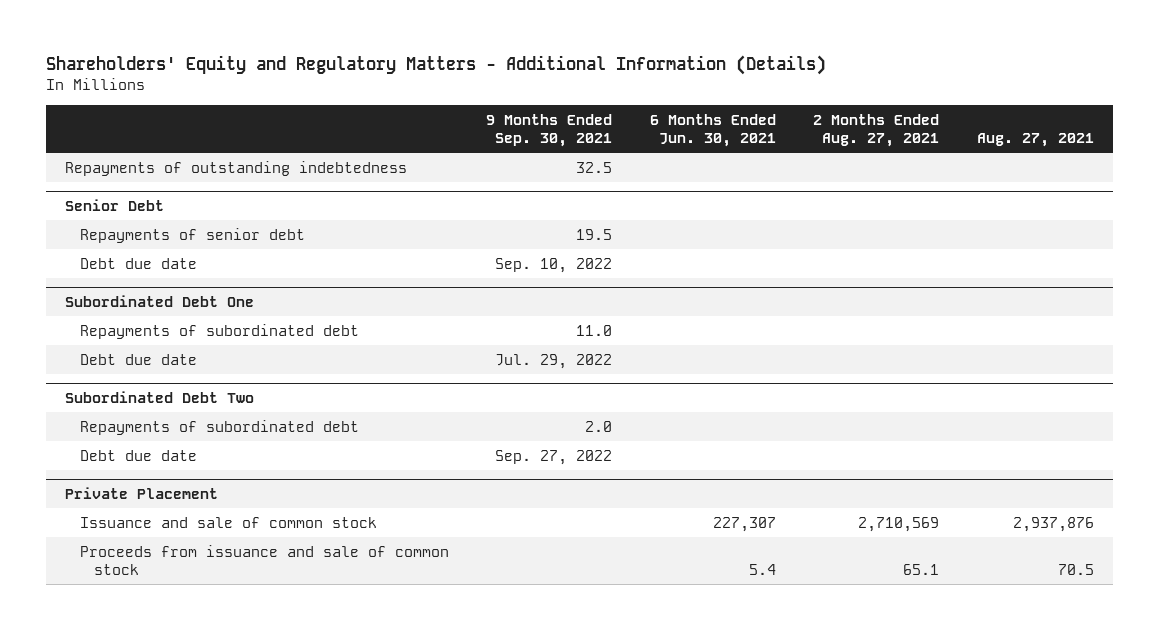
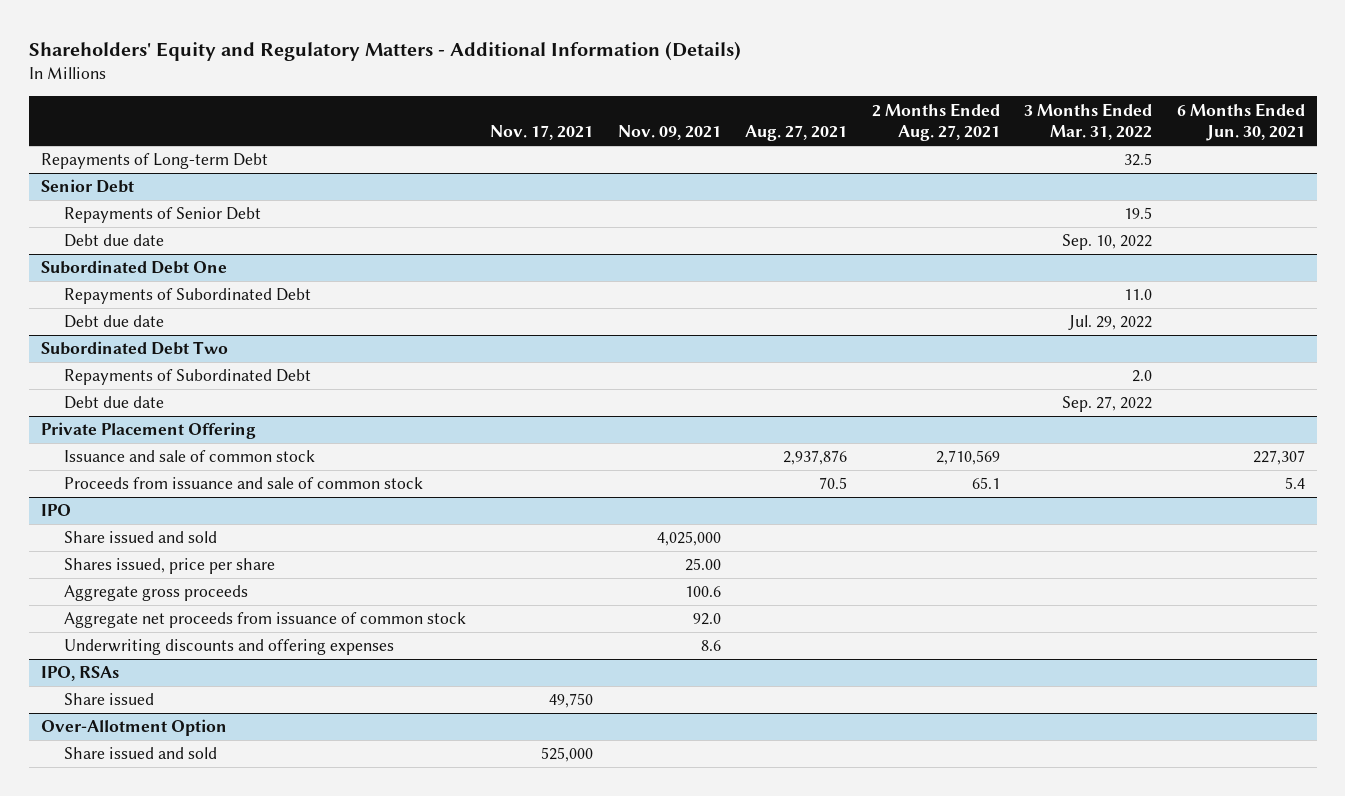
[486,113,613,147] 9 Months Ended Sep. 30, 2021 -> none
none -> [490,124,594,140] Nov. 17, 2021
none -> [617,124,721,140] Nov. 09, 2021
none -> [1024,102,1153,140] 3 Months Ended Mar. 31, 2022
[65,160,408,176] Repayments of outstanding indebtedness -> [40,153,268,170] Repayments of Long-term Debt
[79,227,305,243] Repayments of senior debt -> [63,207,261,224] Repayments of Senior Debt
[79,323,359,339] Repayments of subordinated debt -> [63,288,311,305] Repayments of Subordinated Debt
[79,419,359,435] Repayments of subordinated debt -> [63,369,311,386] Repayments of Subordinated Debt
[65,486,219,499] Private Placement -> [40,422,256,440] Private Placement Offering
none -> [40,504,71,517] IPO
none -> [63,531,217,544] Share issued and sold
none -> [63,558,275,575] Shares issued, price per share
none -> [63,585,248,602] Aggregate gross proceeds
none -> [63,612,466,629] Aggregate net proceeds from issuance of common stock
none -> [63,639,394,656] Underwriting discounts and offering expenses
none -> [40,666,119,682] IPO, RSAs
none -> [63,693,154,706] Share issued
none -> [40,719,227,737] Over-Allotment Option
none -> [63,747,217,760] Share issued and sold

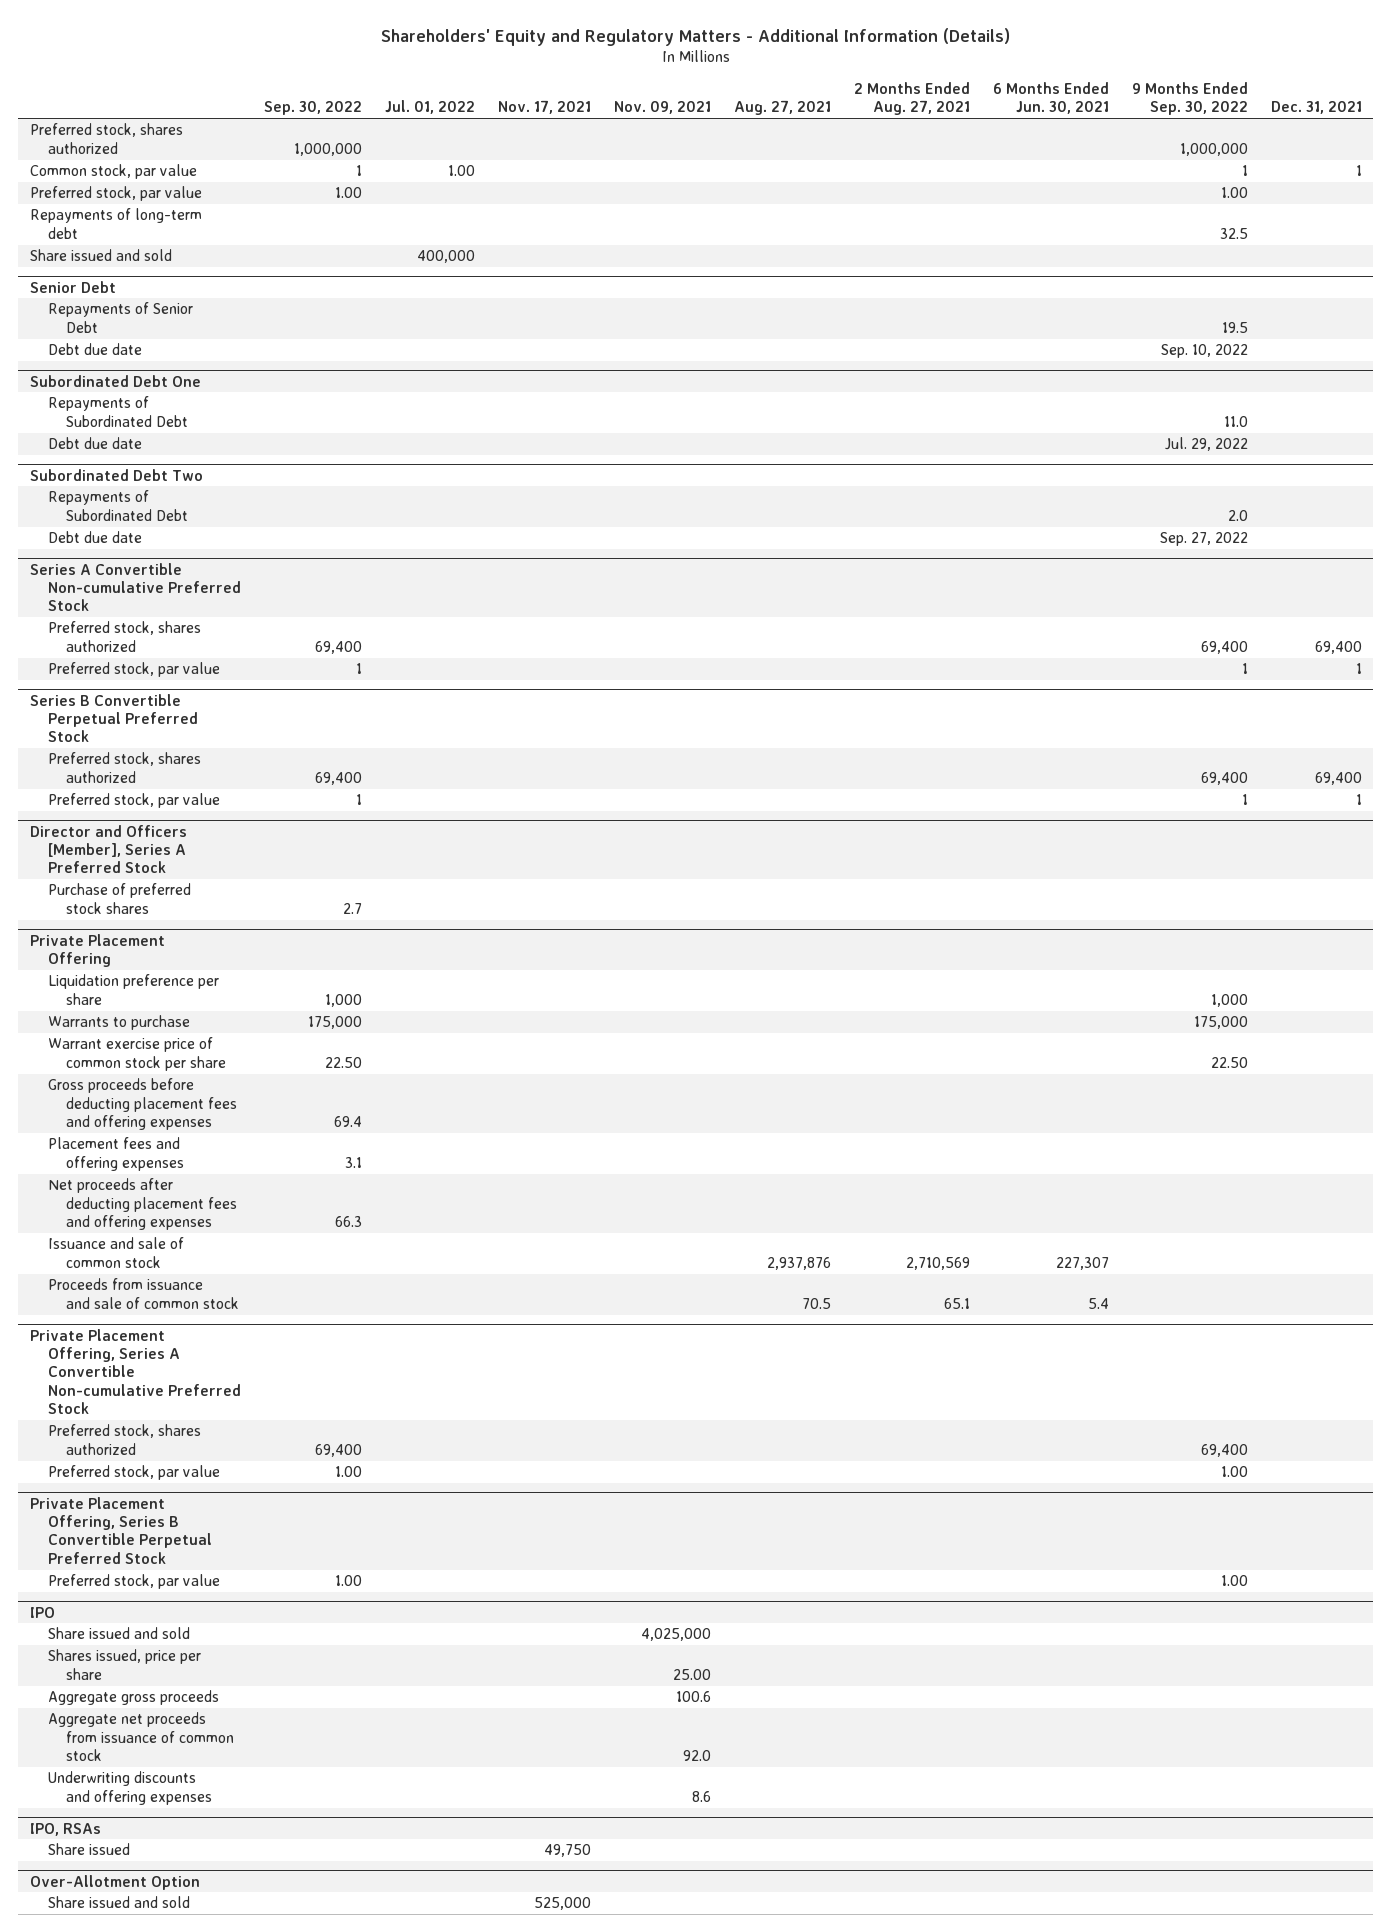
[1024,102,1153,140] 3 Months Ended Mar. 31, 2022 -> none
none -> [263,101,362,116] Sep. 30, 2022
none -> [384,100,475,115] Jul. 01, 2022
none -> [1131,81,1248,116] 9 Months Ended Sep. 30, 2022
none -> [1270,101,1362,115] Dec. 31, 2021
none -> [29,123,183,154] Preferred stock, shares authorized
none -> [29,164,197,180] Common stock, par value
none -> [29,186,202,202] Preferred stock, par value
[40,153,268,170] Repayments of Long-term Debt -> [29,208,202,239] Repayments of long-term debt
none -> [29,249,172,262] Share issued and sold
none -> [29,562,241,612] Series A Convertible Non-cumulative Preferred Stock
none -> [47,621,201,652] Preferred stock, shares authorized
none -> [47,662,220,678] Preferred stock, par value
none -> [29,693,198,743] Series B Convertible Perpetual Preferred Stock
none -> [47,752,201,783] Preferred stock, shares authorized
none -> [47,793,220,809] Preferred stock, par value
none -> [29,824,187,874] Director and Officers [Member], Series A Preferred Stock
none -> [47,883,191,914] Purchase of preferred stock shares
none -> [47,974,219,1005] Liquidation preference per share
none -> [47,1015,190,1031] Warrants to purchase
none -> [47,1037,226,1071] Warrant exercise price of common stock per share
none -> [47,1078,237,1131] Gross proceeds before deducting placement fees and offering expenses
none -> [47,1137,184,1171] Placement fees and offering expenses
none -> [47,1178,237,1231] Net proceeds after deducting placement fees and offering expenses
none -> [29,1328,241,1415] Private Placement Offering, Series A Convertible Non-cumulative Preferred Stock
none -> [47,1424,201,1455] Preferred stock, shares authorized
none -> [47,1465,220,1481] Preferred stock, par value
none -> [29,1496,212,1564] Private Placement Offering, Series B Convertible Perpetual Preferred Stock
none -> [47,1574,220,1590] Preferred stock, par value

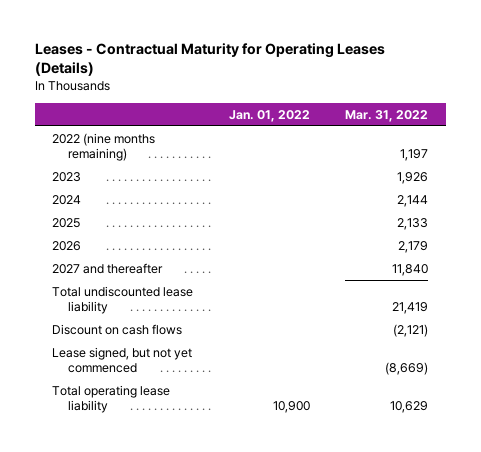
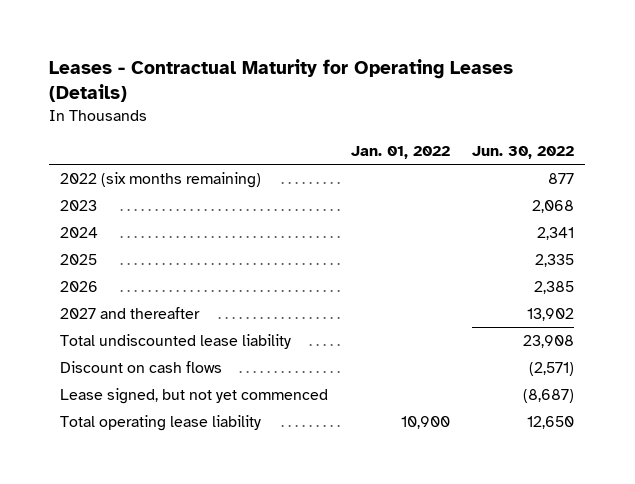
[345,109,429,122] Mar. 31, 2022 -> none
none -> [472,146,575,160] Jun. 30, 2022
[52,132,156,162] 2022 (nine months remaining) -> [60,172,262,189] 2022 (six months remaining)

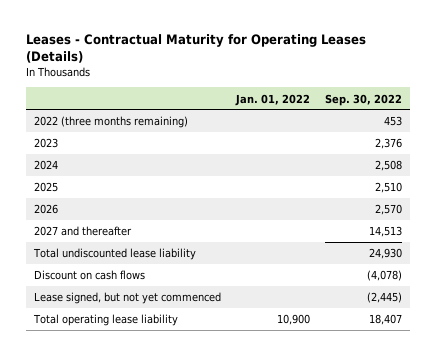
[472,146,575,160] Jun. 30, 2022 -> none
none -> [325,93,403,106] Sep. 30, 2022
[60,172,262,189] 2022 (six months remaining) -> [33,116,188,129] 2022 (three months remaining)

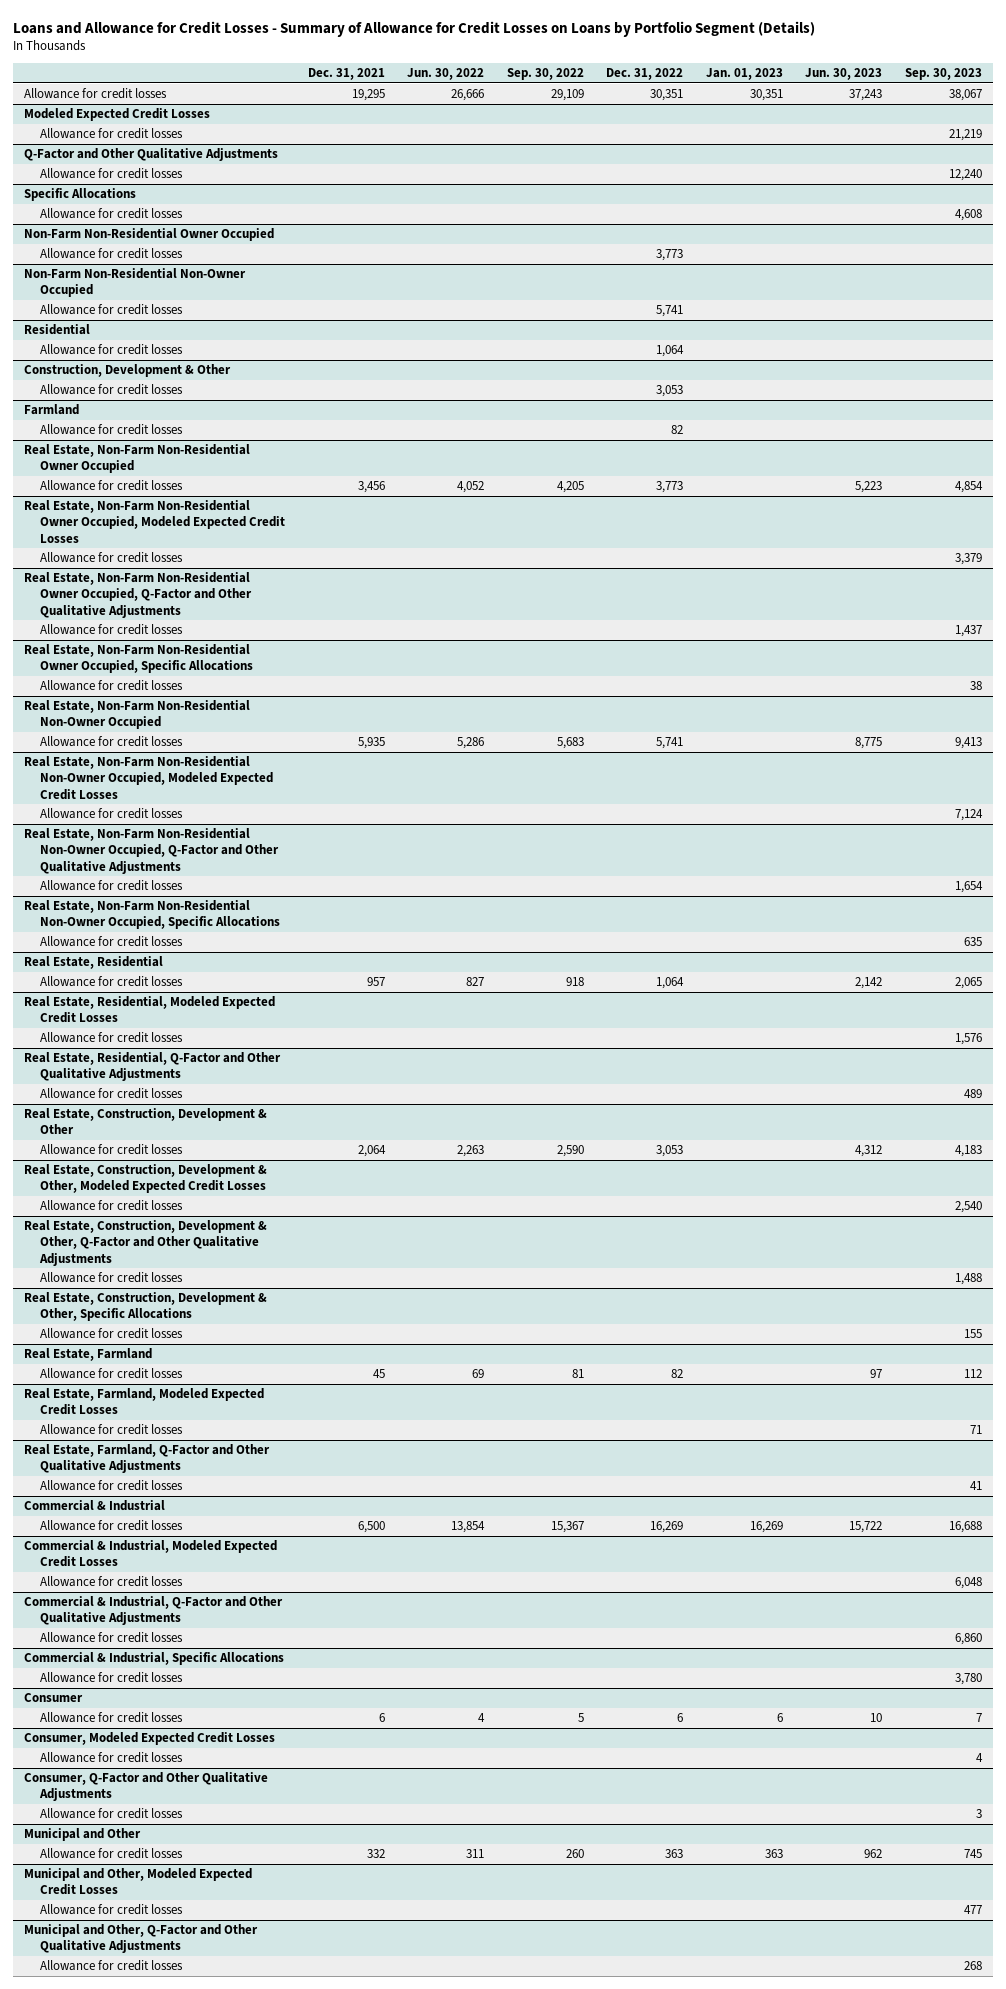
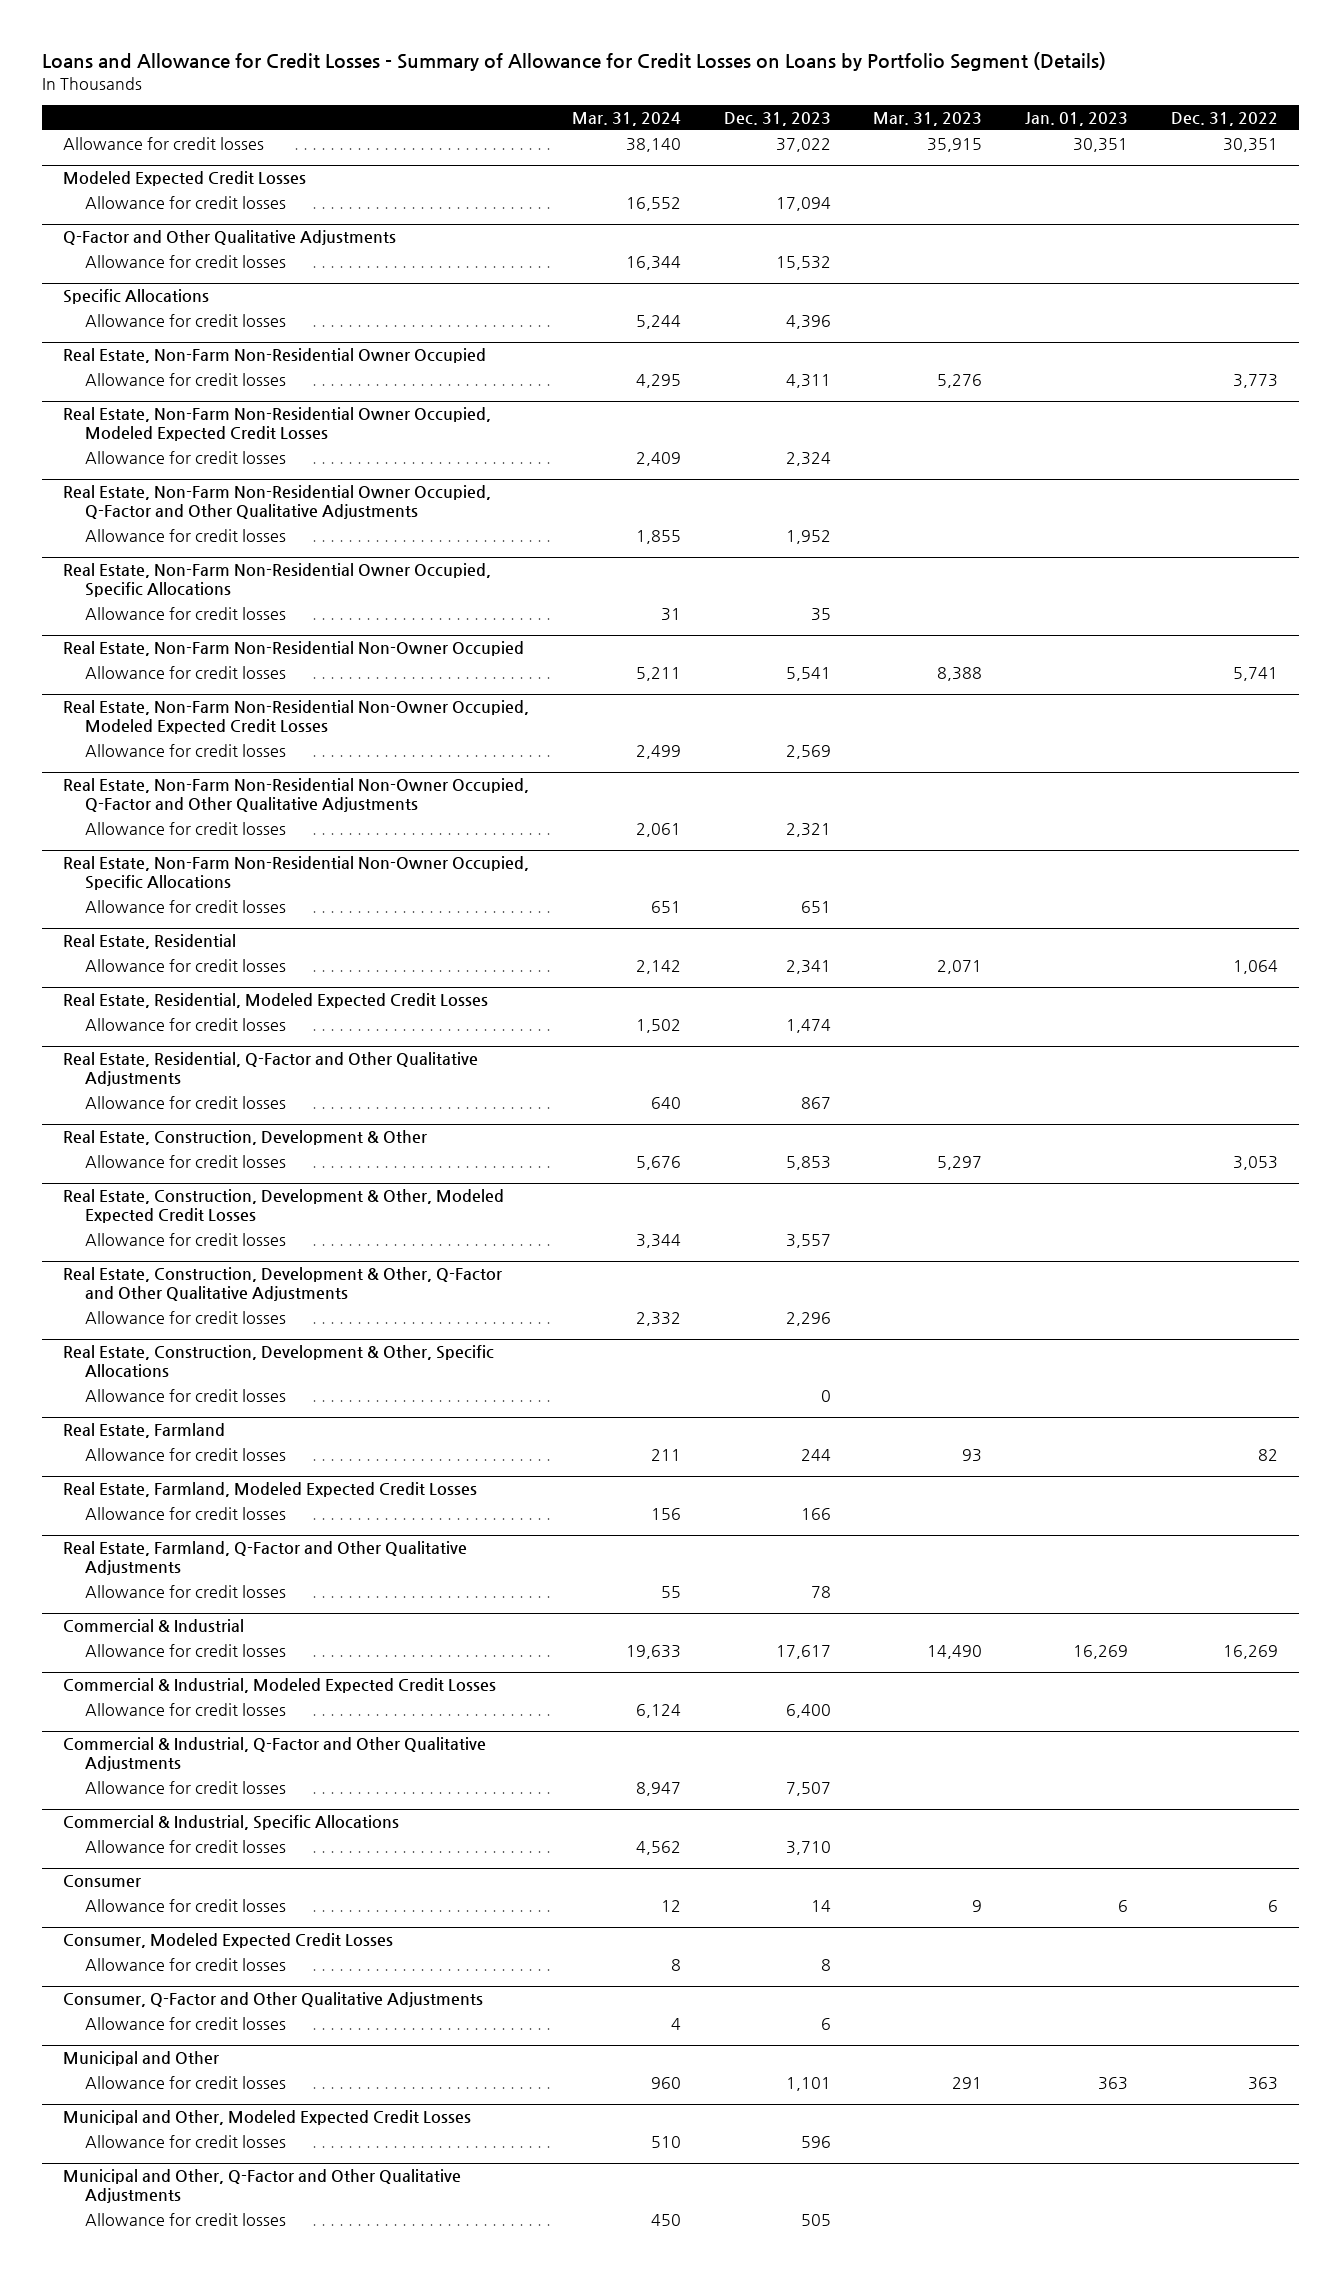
[307,68,385,81] Dec. 31, 2021 -> none
[407,68,485,81] Jun. 30, 2022 -> none
[506,68,584,81] Sep. 30, 2022 -> none
[805,68,883,81] Jun. 30, 2023 -> none
[905,68,983,81] Sep. 30, 2023 -> none
none -> [571,111,681,126] Mar. 31, 2024
none -> [723,111,831,126] Dec. 31, 2023
none -> [873,111,983,126] Mar. 31, 2023
[24,228,275,242] Non-Farm Non-Residential Owner Occupied -> none
[39,248,183,260] Allowance for credit losses -> none
[24,268,247,298] Non-Farm Non-Residential Non-Owner Occupied -> none
[39,304,183,316] Allowance for credit losses -> none
[24,324,91,336] Residential -> none
[39,344,183,356] Allowance for credit losses -> none
[24,364,232,378] Construction, Development & Other -> none
[39,384,183,396] Allowance for credit losses -> none
[24,404,80,416] Farmland -> none
[39,424,183,436] Allowance for credit losses -> none

